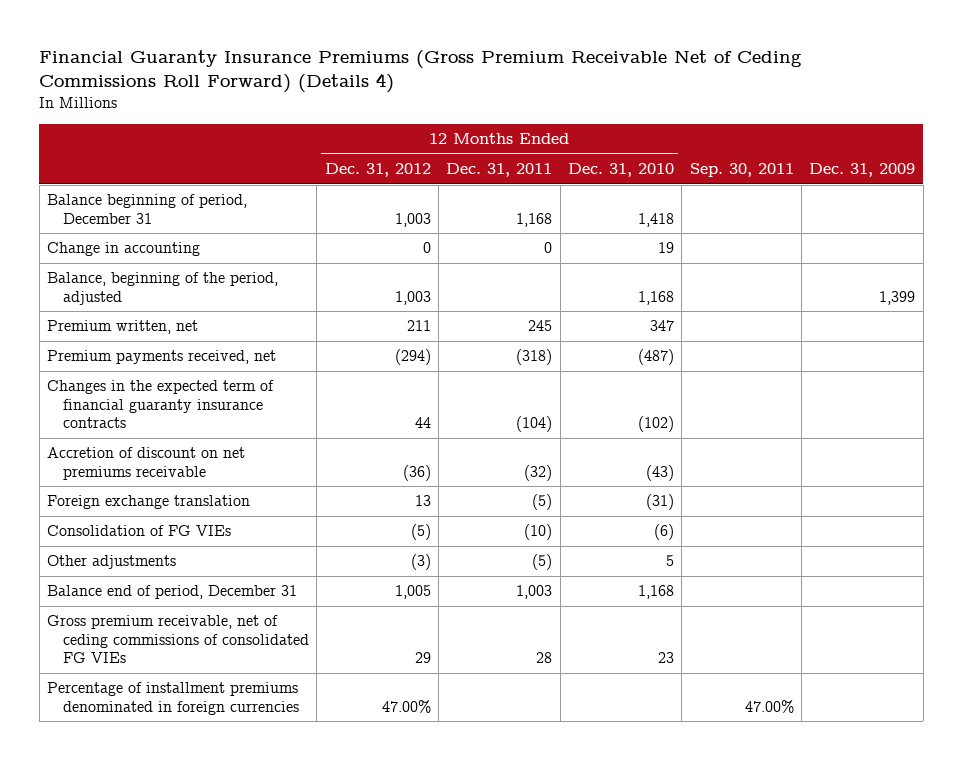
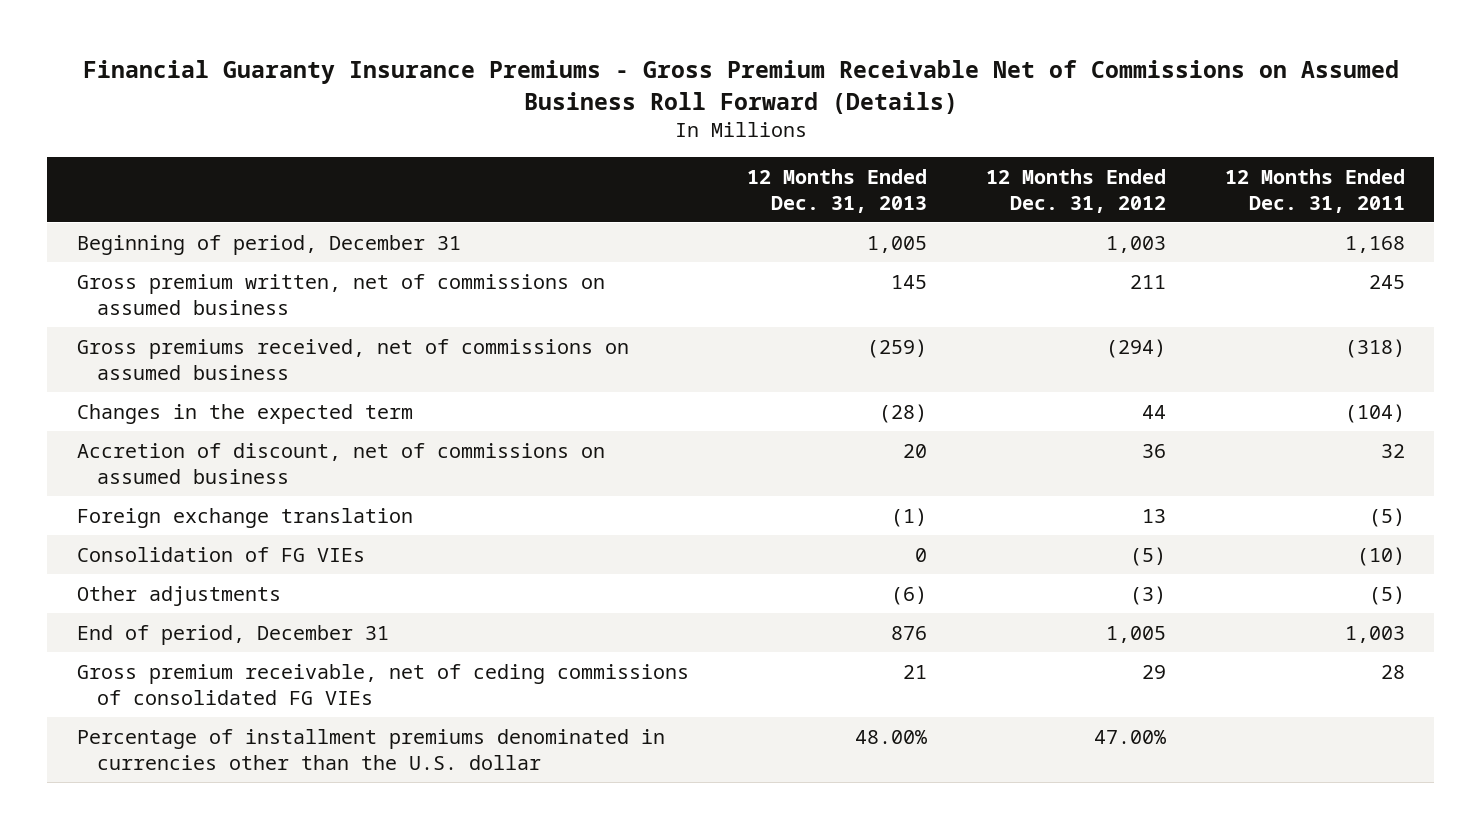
[39,50,803,94] Financial Guaranty Insurance Premiums (Gross Premium Receivable Net of Ceding Commissions Roll Forward) (Details 4) -> [82,60,1399,114] Financial Guaranty Insurance Premiums - Gross Premium Receivable Net of Commissions on Assumed Business Roll Forward (Details)
[568,162,675,177] Dec. 31, 2010 -> none
[689,162,794,177] Sep. 30, 2011 -> none
[809,162,916,177] Dec. 31, 2009 -> none
none -> [747,168,928,213] 12 Months Ended Dec. 31, 2013
[47,242,201,257] Change in accounting -> none
[47,272,279,305] Balance, beginning of the period, adjusted -> none
[47,194,248,224] Balance beginning of period, December 31 -> [76,234,461,255] Beginning of period, December 31
[47,320,199,335] Premium written, net -> [76,273,605,315] Gross premium written, net of commissions on assumed business
[47,350,277,365] Premium payments received, net -> [76,338,629,380] Gross premiums received, net of commissions on assumed business
[47,380,275,429] Changes in the expected term of financial guaranty insurance contracts -> [76,403,413,424] Changes in the expected term
[47,447,246,480] Accretion of discount on net premiums receivable -> [76,442,605,484] Accretion of discount, net of commissions on assumed business
[402,464,431,481] (36) -> [1142,443,1167,458] 36
[524,464,553,481] (32) -> [1381,443,1406,458] 32
[47,585,298,600] Balance end of period, December 31 -> [76,624,389,645] End of period, December 31
[47,682,299,715] Percentage of installment premiums denominated in foreign currencies -> [76,728,665,770] Percentage of installment premiums denominated in currencies other than the U.S. dollar

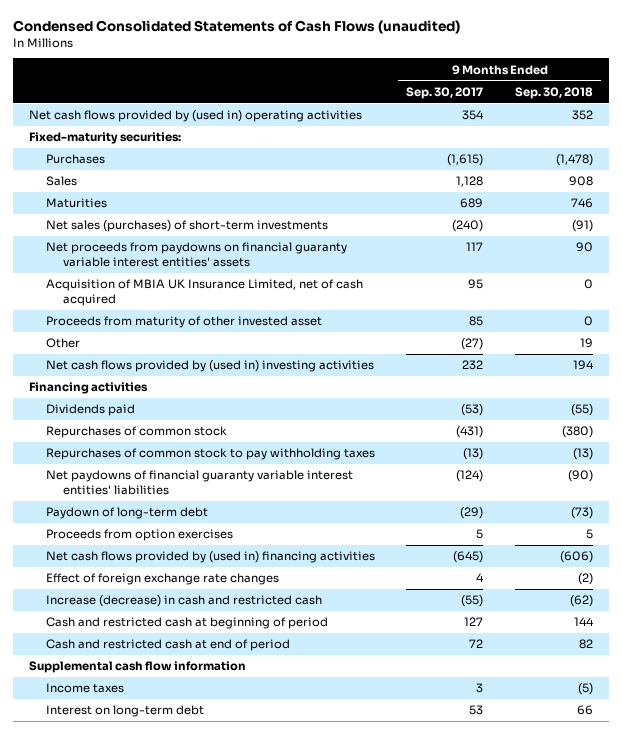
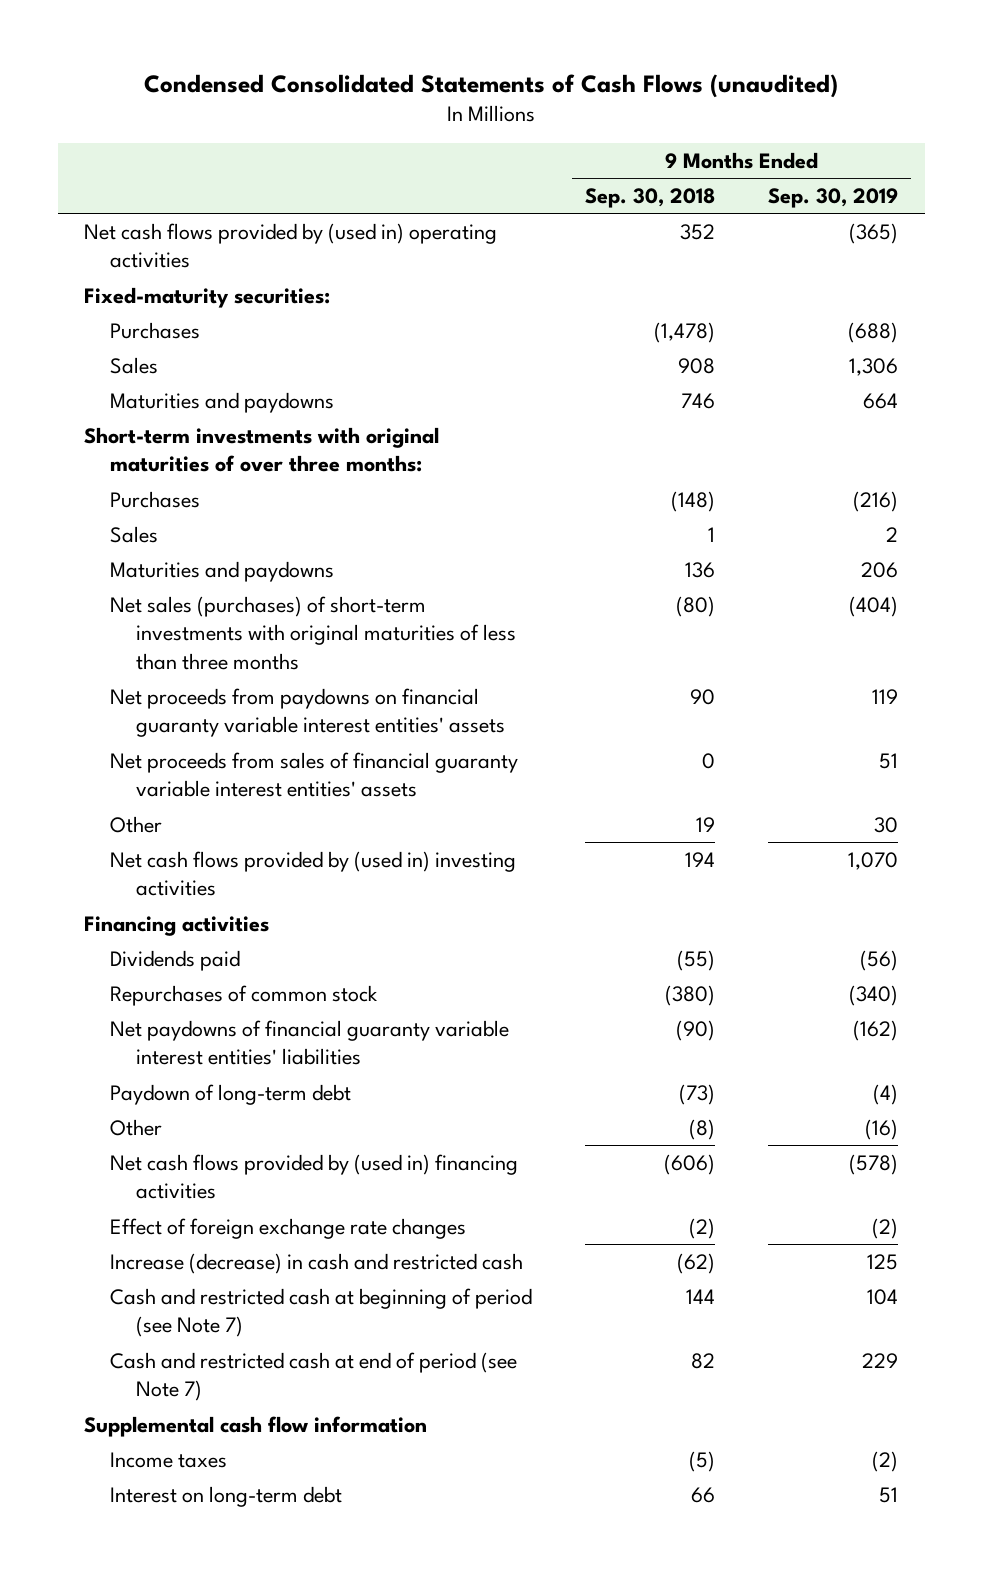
[406,87,484,100] Sep. 30, 2017 -> none
none -> [768,188,899,209] Sep. 30, 2019
[45,198,107,209] Maturities -> [110,391,335,413] Maturities and paydowns
none -> [84,426,440,473] Short-term investments with original maturities of over three months:
none -> [110,490,201,508] Purchases
none -> [110,525,159,543] Sales
none -> [110,560,335,582] Maturities and paydowns
[45,220,328,233] Net sales (purchases) of short-term investments -> [110,595,517,670] Net sales (purchases) of short-term investments with original maturities of less than three months
[571,220,593,233] (91) -> [676,595,716,617] (80)
[45,279,363,307] Acquisition of MBIA UK Insurance Limited, net of cash acquired -> none
[45,316,322,329] Proceeds from maturity of other invested asset -> none
none -> [110,751,519,798] Net proceeds from sales of financial guaranty variable interest entities' assets
[45,448,375,461] Repurchases of common stock to pay withholding taxes -> none
[45,529,233,542] Proceeds from option exercises -> none
none -> [110,1118,163,1136] Other
[45,617,328,630] Cash and restricted cash at beginning of period -> [110,1287,533,1338] Cash and restricted cash at beginning of period (see Note 7)
[45,639,290,652] Cash and restricted cash at end of period -> [110,1351,518,1402] Cash and restricted cash at end of period (see Note 7)

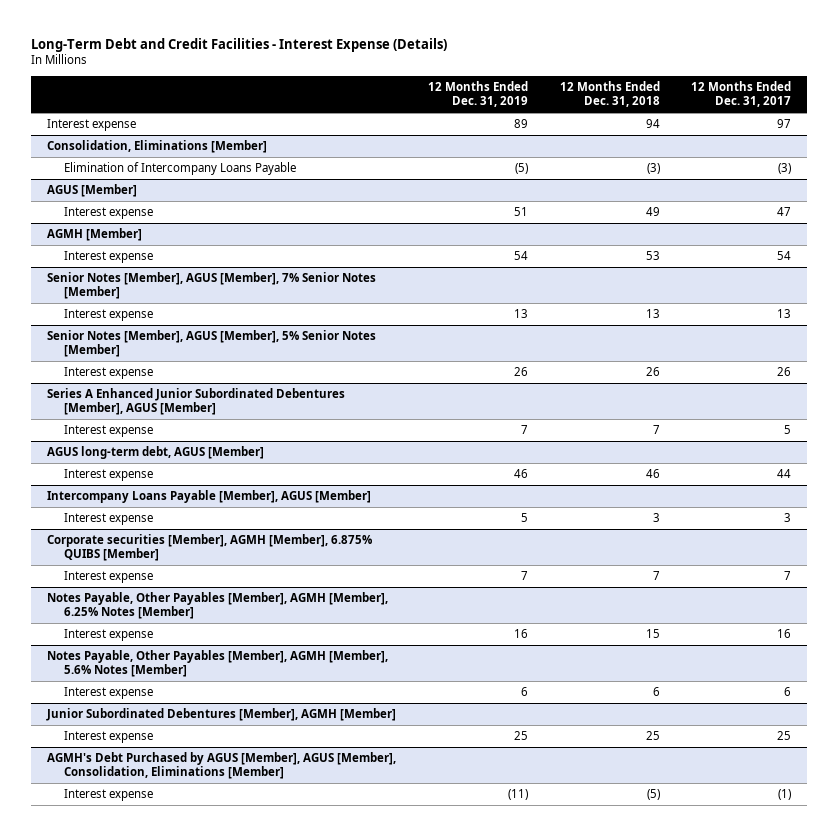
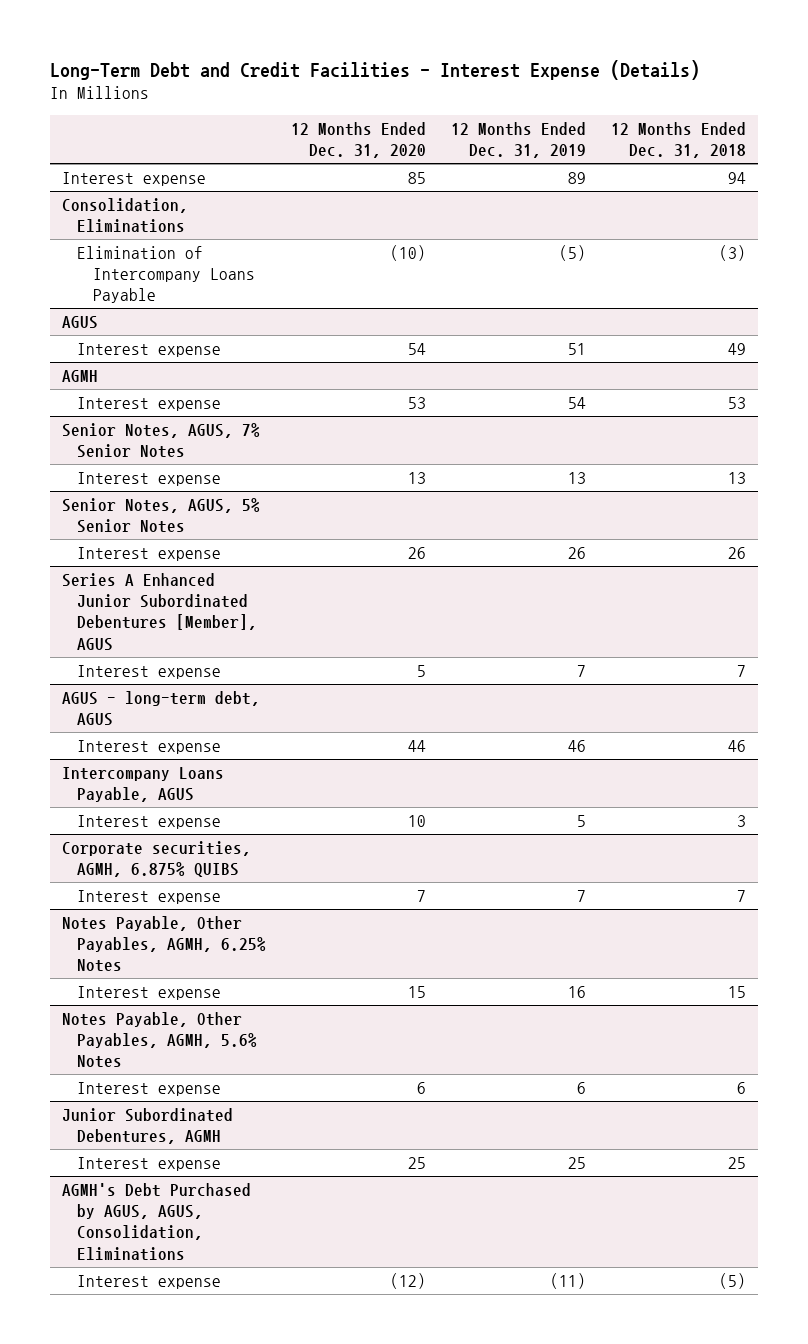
[691,81,792,108] 12 Months Ended Dec. 31, 2017 -> none
none -> [291,121,427,159] 12 Months Ended Dec. 31, 2020
[47,140,268,154] Consolidation, Eliminations [Member] -> [61,197,188,234] Consolidation, Eliminations
[47,184,138,198] AGUS [Member] -> [61,315,98,329] AGUS
[47,228,143,242] AGMH [Member] -> [61,369,98,382] AGMH
[47,272,377,300] Senior Notes [Member], AGUS [Member], 7% Senior Notes [Member] -> [61,422,260,459] Senior Notes, AGUS, 7% Senior Notes
[47,330,377,358] Senior Notes [Member], AGUS [Member], 5% Senior Notes [Member] -> [61,497,260,534] Senior Notes, AGUS, 5% Senior Notes
[47,388,346,416] Series A Enhanced Junior Subordinated Debentures [Member], AGUS [Member] -> [61,572,258,651] Series A Enhanced Junior Subordinated Debentures [Member], AGUS
[47,446,265,460] AGUS long-term debt, AGUS [Member] -> [61,690,260,727] AGUS - long-term debt, AGUS
[47,490,372,504] Intercompany Loans Payable [Member], AGUS [Member] -> [61,766,224,803] Intercompany Loans Payable, AGUS
[47,534,373,562] Corporate securities [Member], AGMH [Member], 6.875% QUIBS [Member] -> [61,840,251,878] Corporate securities, AGMH, 6.875% QUIBS
[47,592,389,620] Notes Payable, Other Payables [Member], AGMH [Member], 6.25% Notes [Member] -> [61,915,267,973] Notes Payable, Other Payables, AGMH, 6.25% Notes
[47,650,389,678] Notes Payable, Other Payables [Member], AGMH [Member], 5.6% Notes [Member] -> [61,1011,258,1069] Notes Payable, Other Payables, AGMH, 5.6% Notes
[46,708,397,722] Junior Subordinated Debentures [Member], AGMH [Member] -> [61,1107,233,1145] Junior Subordinated Debentures, AGMH
[47,752,397,780] AGMH's Debt Purchased by AGUS [Member], AGUS [Member], Consolidation, Eliminations [Member] -> [61,1182,251,1261] AGMH's Debt Purchased by AGUS, AGUS, Consolidation, Eliminations

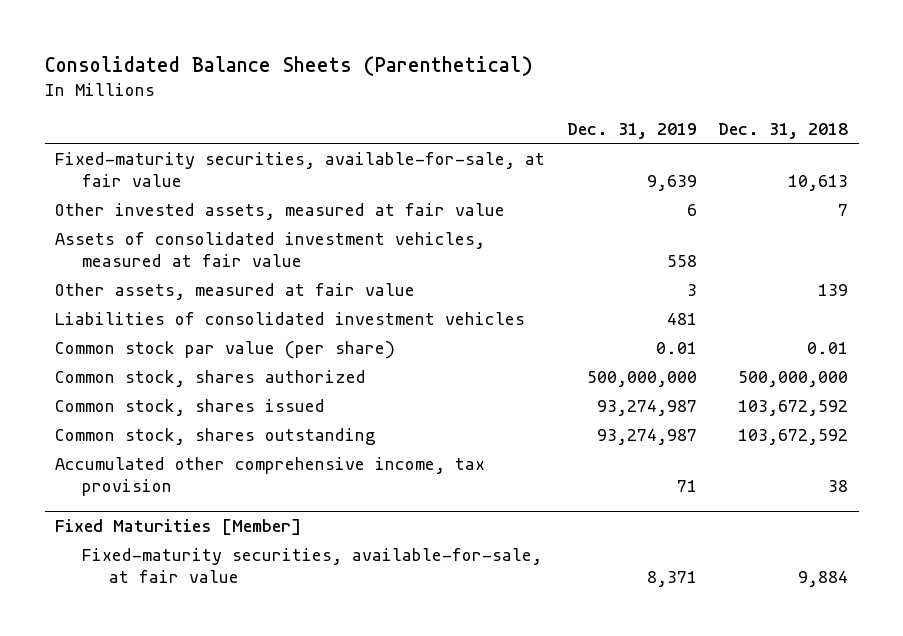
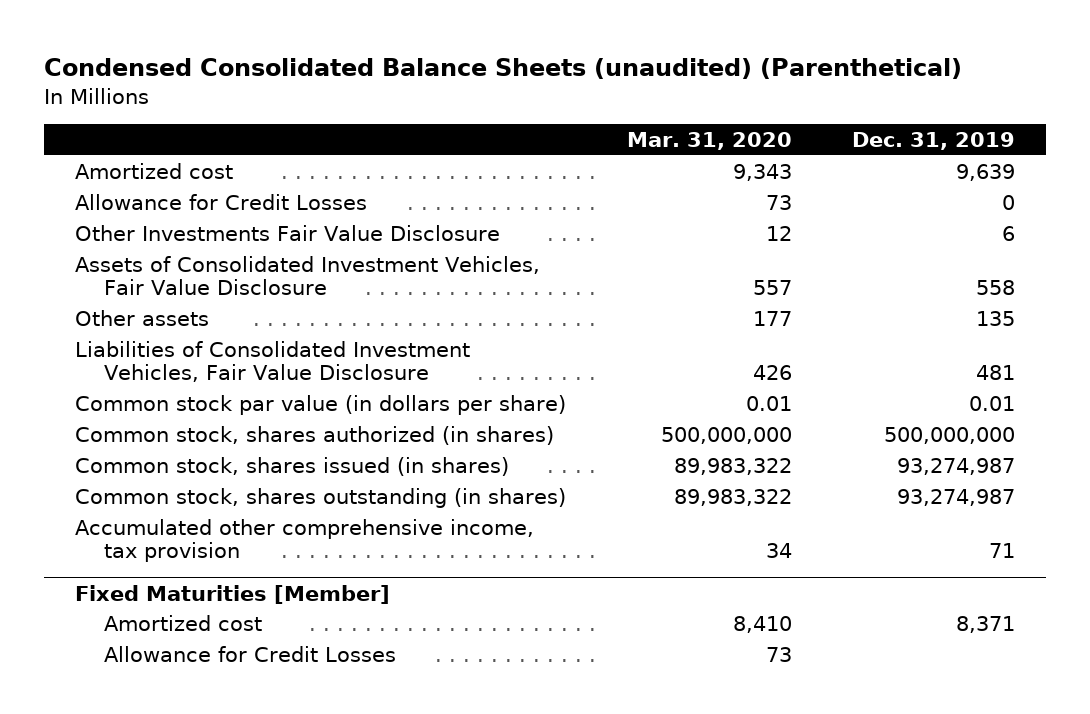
[44,56,533,77] Consolidated Balance Sheets (Parenthetical) -> [44,58,963,80] Condensed Consolidated Balance Sheets (unaudited) (Parenthetical)
[717,123,848,140] Dec. 31, 2018 -> none
none -> [626,132,792,151] Mar. 31, 2020
[55,151,546,188] Fixed-maturity securities, available-for-sale, at fair value -> [74,162,233,179] Amortized cost
none -> [74,193,367,210] Allowance for Credit Losses
[55,202,506,220] Other invested assets, measured at fair value -> [74,224,500,241] Other Investments Fair Value Disclosure
[55,231,486,268] Assets of consolidated investment vehicles, measured at fair value -> [74,255,540,296] Assets of Consolidated Investment Vehicles, Fair Value Disclosure
[55,282,416,300] Other assets, measured at fair value -> [74,309,209,326] Other assets
[686,283,697,296] 3 -> [976,310,1016,326] 135
[55,311,526,325] Liabilities of consolidated investment vehicles -> [74,340,470,383] Liabilities of Consolidated Investment Vehicles, Fair Value Disclosure
[55,340,396,359] Common stock par value (per share) -> [74,394,566,415] Common stock par value (in dollars per share)
[55,369,367,387] Common stock, shares authorized -> [74,425,554,445] Common stock, shares authorized (in shares)
[55,398,326,416] Common stock, shares issued -> [74,456,509,476] Common stock, shares issued (in shares)
[55,427,377,445] Common stock, shares outstanding -> [74,487,566,508] Common stock, shares outstanding (in shares)
[82,547,543,584] Fixed-maturity securities, available-for-sale, at fair value -> [104,614,263,631] Amortized cost
none -> [104,645,397,662] Allowance for Credit Losses

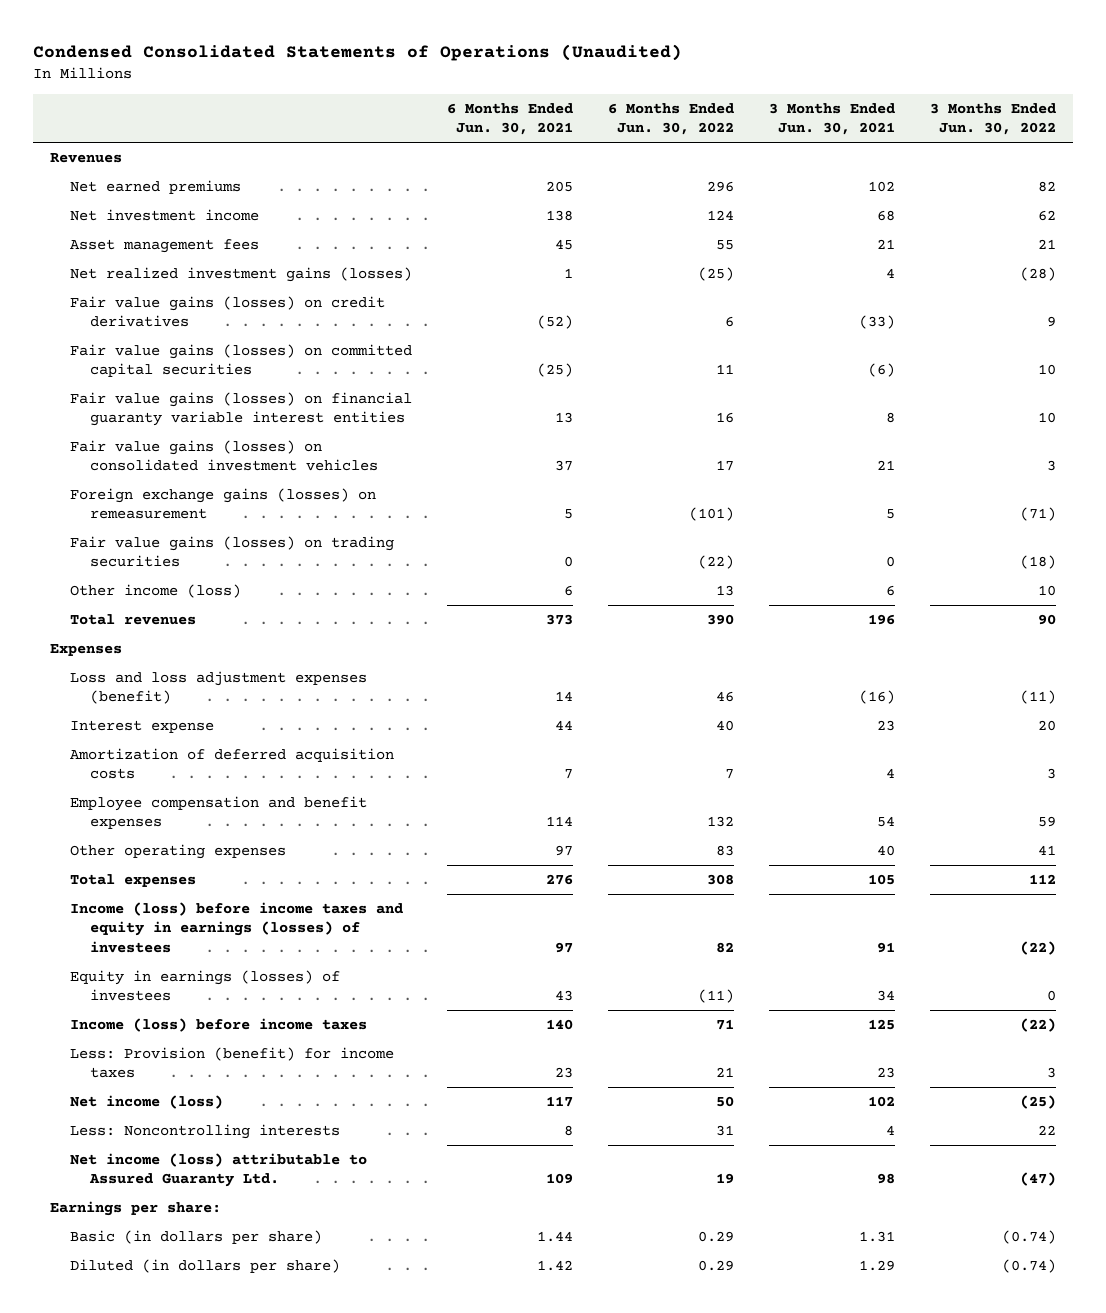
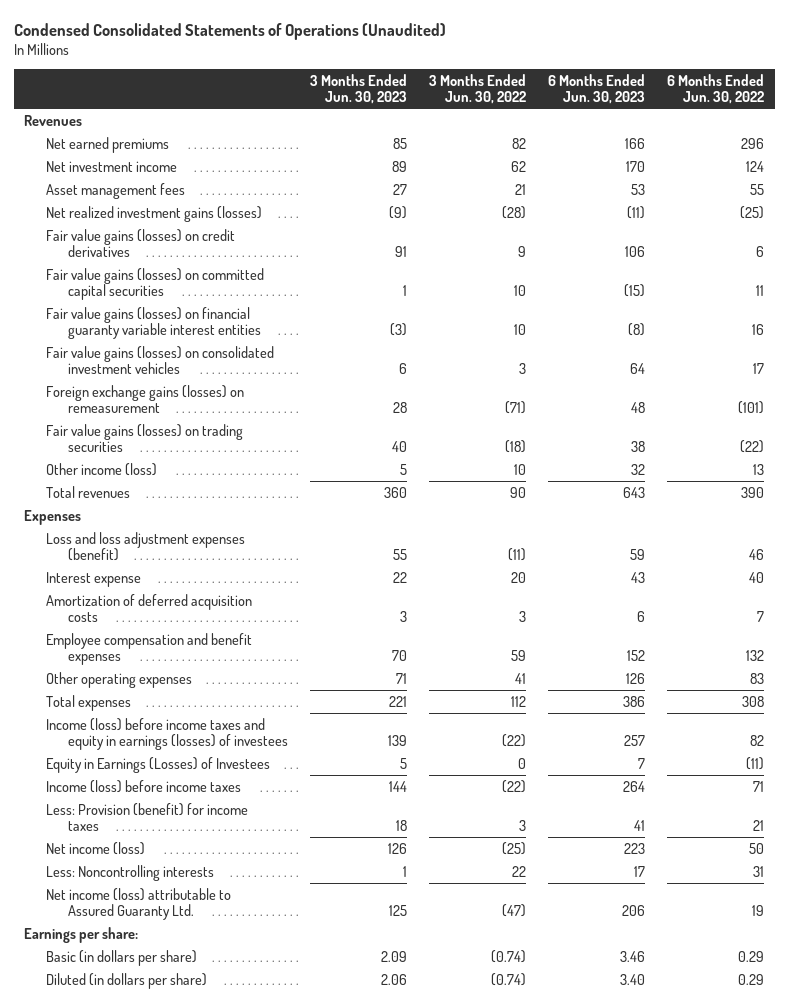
[447,102,574,136] 6 Months Ended Jun. 30, 2021 -> none
[768,102,895,136] 3 Months Ended Jun. 30, 2021 -> none
none -> [310,73,408,105] 3 Months Ended Jun. 30, 2023
none -> [548,73,646,105] 6 Months Ended Jun. 30, 2023
[70,970,341,1002] Equity in earnings (losses) of investees -> [46,756,271,773] Equity in Earnings (Losses) of Investees

